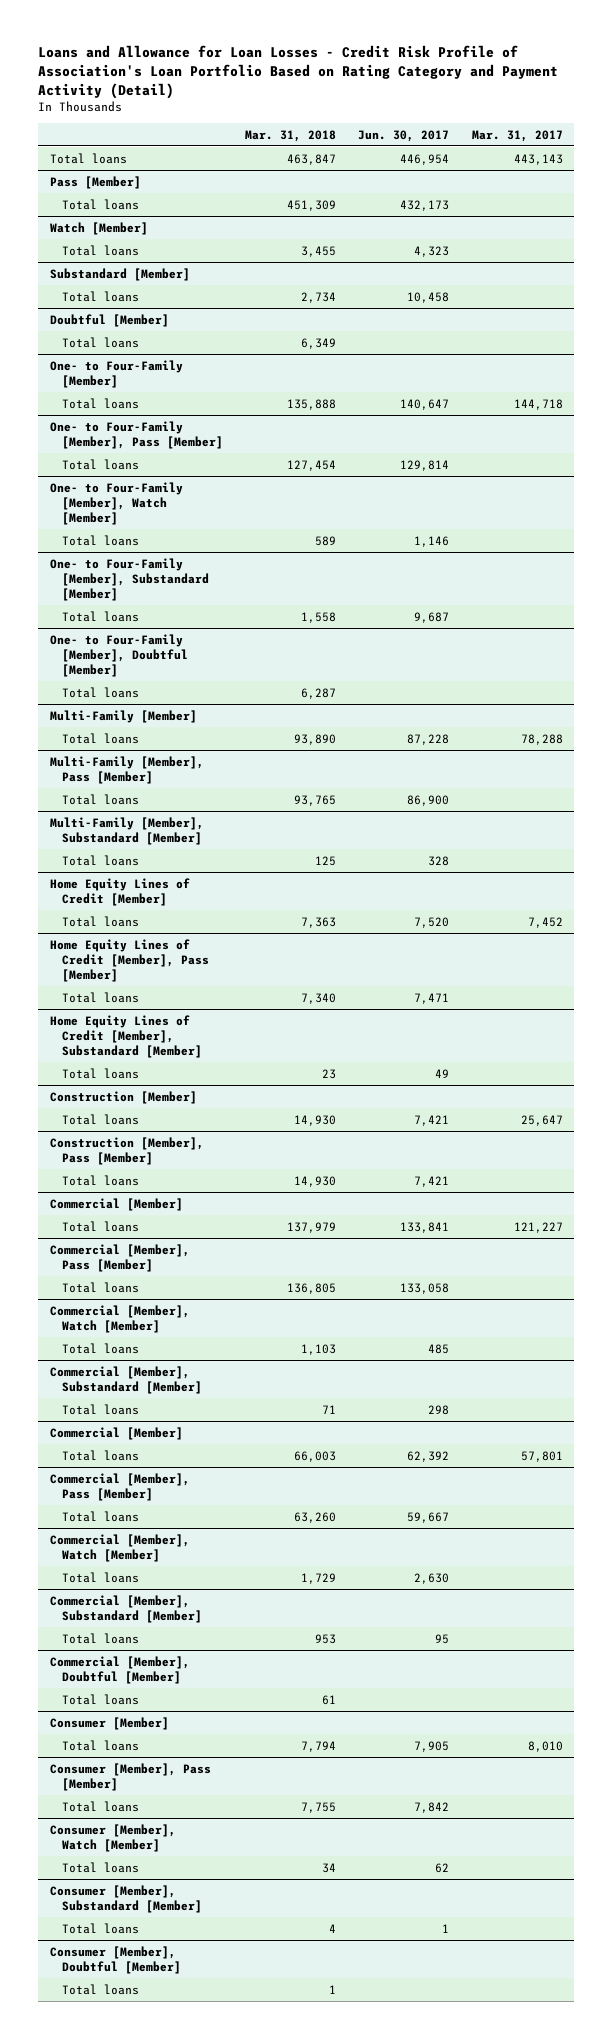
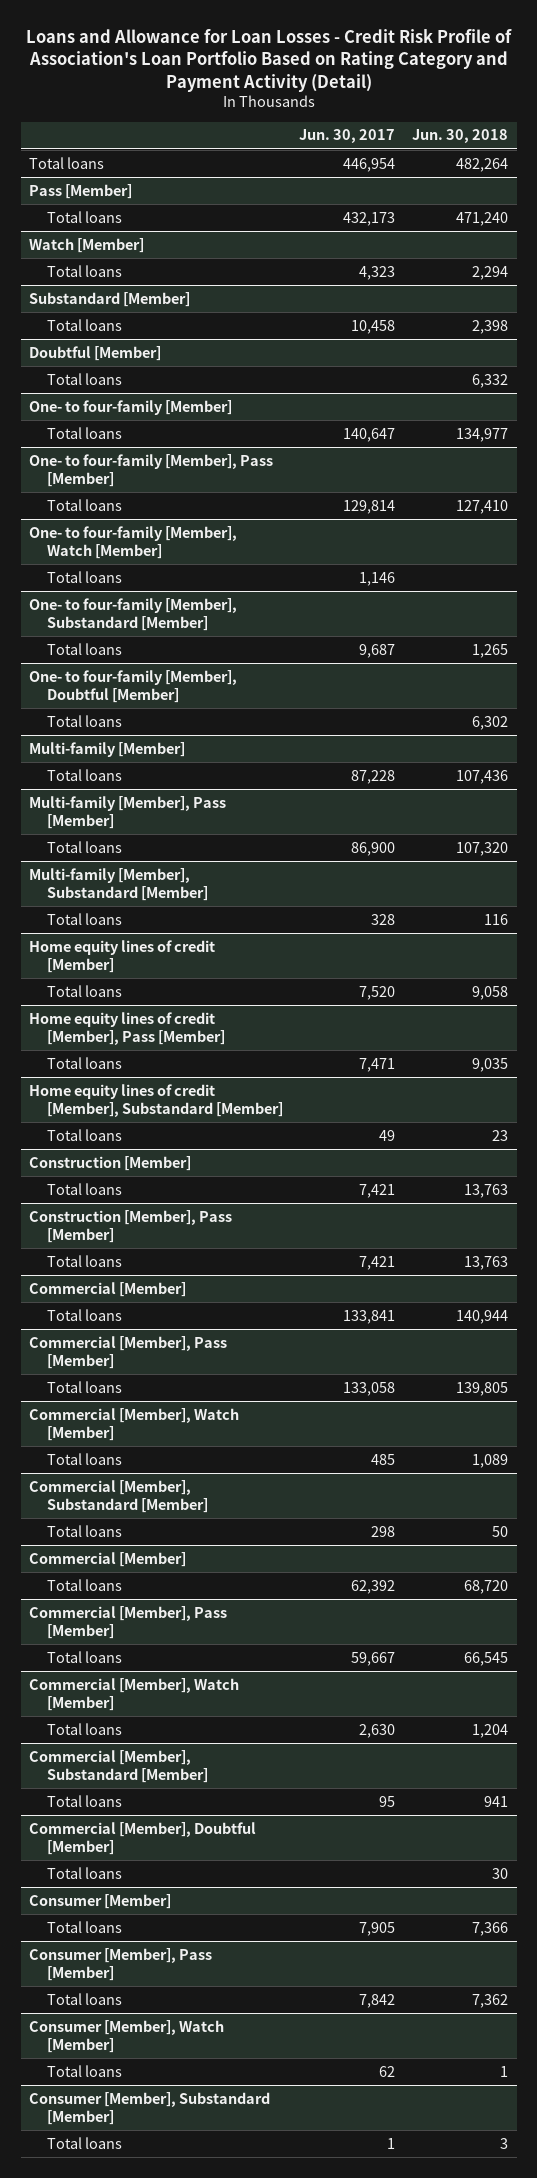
[245,129,337,142] Mar. 31, 2018 -> none
[471,129,563,142] Mar. 31, 2017 -> none
none -> [412,129,509,144] Jun. 30, 2018
[49,359,183,388] One- to Four-Family [Member] -> [29,399,233,415] One- to four-family [Member]
[49,420,223,449] One- to Four-Family [Member], Pass [Member] -> [29,453,274,487] One- to four-family [Member], Pass [Member]
[49,481,183,526] One- to Four-Family [Member], Watch [Member] -> [29,525,238,559] One- to four-family [Member], Watch [Member]
[49,557,209,602] One- to Four-Family [Member], Substandard [Member] -> [29,597,238,631] One- to four-family [Member], Substandard [Member]
[49,633,188,678] One- to Four-Family [Member], Doubtful [Member] -> [29,669,238,703] One- to four-family [Member], Doubtful [Member]
[49,709,197,723] Multi-Family [Member] -> [29,741,186,757] Multi-family [Member]
[49,755,204,784] Multi-Family [Member], Pass [Member] -> [29,795,227,829] Multi-family [Member], Pass [Member]
[49,816,204,845] Multi-Family [Member], Substandard [Member] -> [29,867,208,901] Multi-family [Member], Substandard [Member]
[49,877,190,906] Home Equity Lines of Credit [Member] -> [29,939,216,973] Home equity lines of credit [Member]
[49,938,209,983] Home Equity Lines of Credit [Member], Pass [Member] -> [29,1011,225,1045] Home equity lines of credit [Member], Pass [Member]
[49,1014,202,1059] Home Equity Lines of Credit [Member], Substandard [Member] -> [29,1083,283,1117] Home equity lines of credit [Member], Substandard [Member]
[49,1945,181,1974] Consumer [Member], Doubtful [Member] -> none
[61,1983,139,1995] Total loans -> none

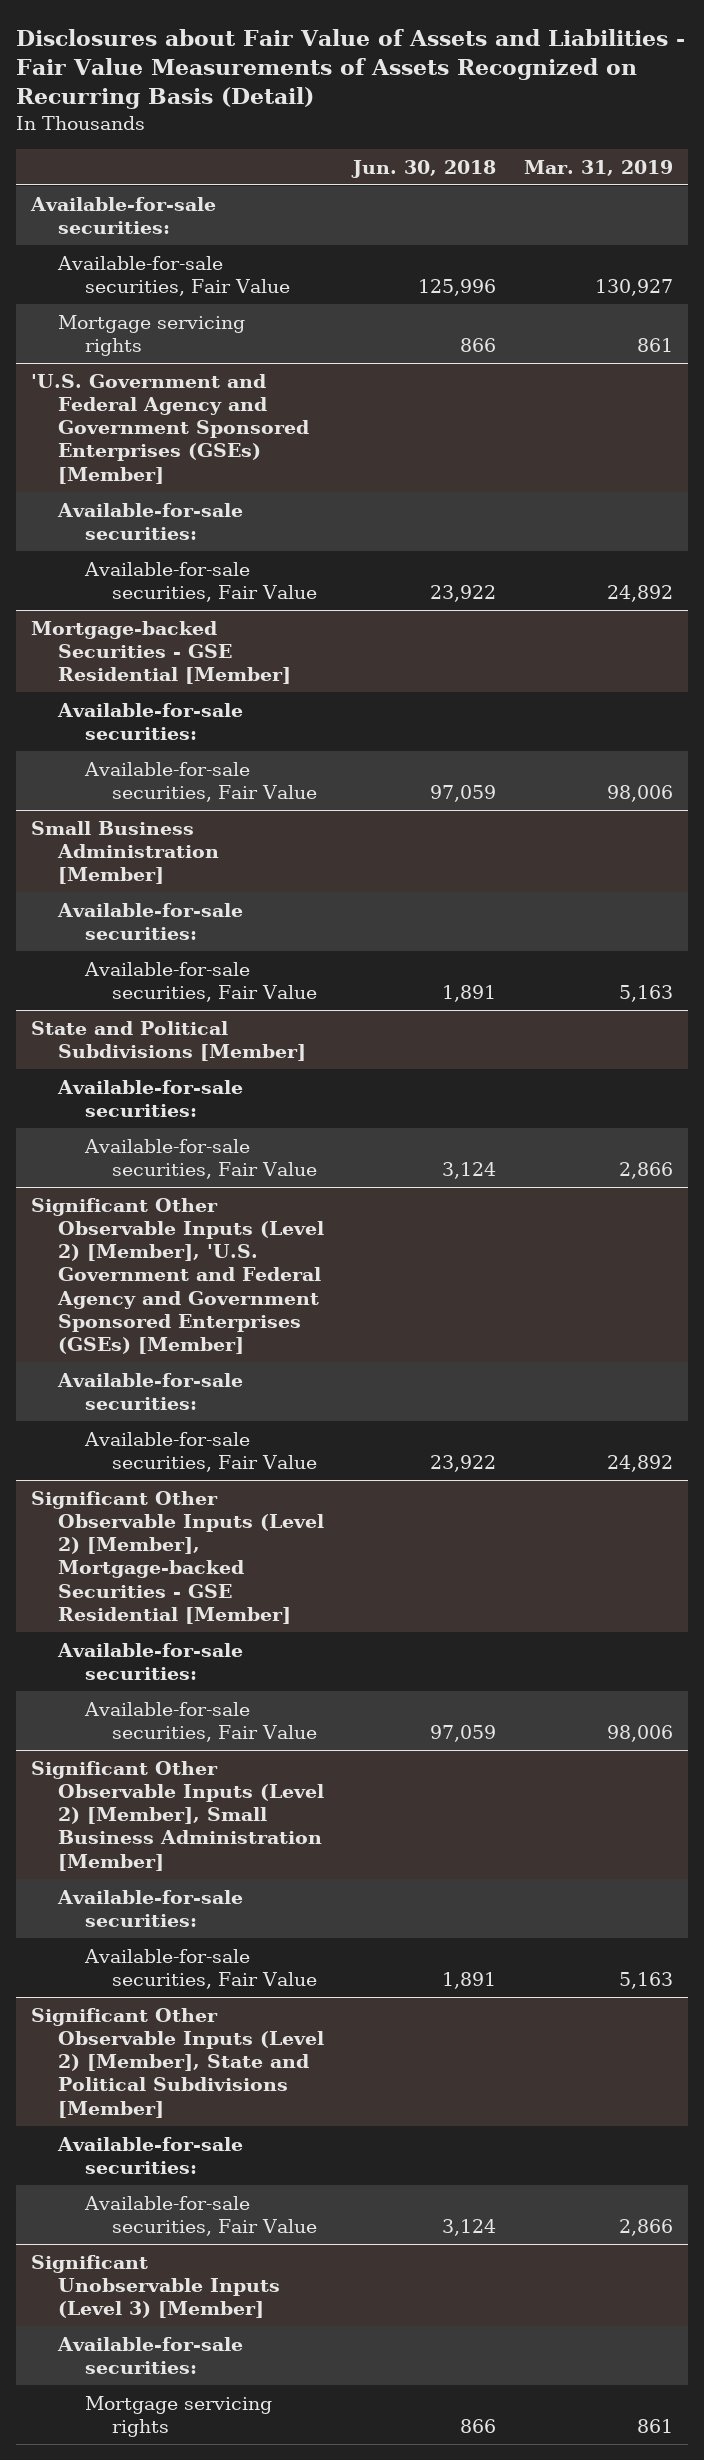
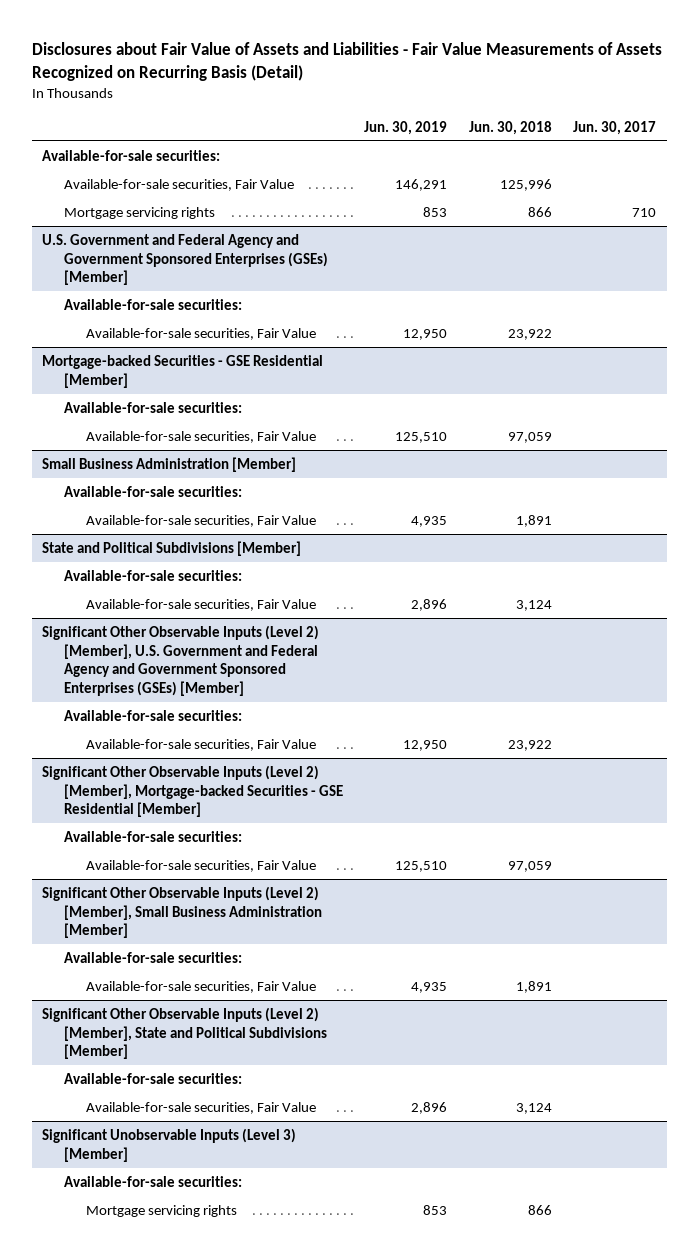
[524,159,674,176] Mar. 31, 2019 -> none
none -> [364,120,448,135] Jun. 30, 2019
none -> [572,120,656,135] Jun. 30, 2017
[30,373,309,484] 'U.S. Government and Federal Agency and Government Sponsored Enterprises (GSEs) [Member] -> [42,233,329,286] U.S. Government and Federal Agency and Government Sponsored Enterprises (GSEs) [Member]
[30,1197,324,1354] Significant Other Observable Inputs (Level 2) [Member], 'U.S. Government and Federal Agency and Government Sponsored Enterprises (GSEs) [Member] -> [42,624,320,696] Significant Other Observable Inputs (Level 2) [Member], U.S. Government and Federal Agency and Government Sponsored Enterprises (GSEs) [Member]

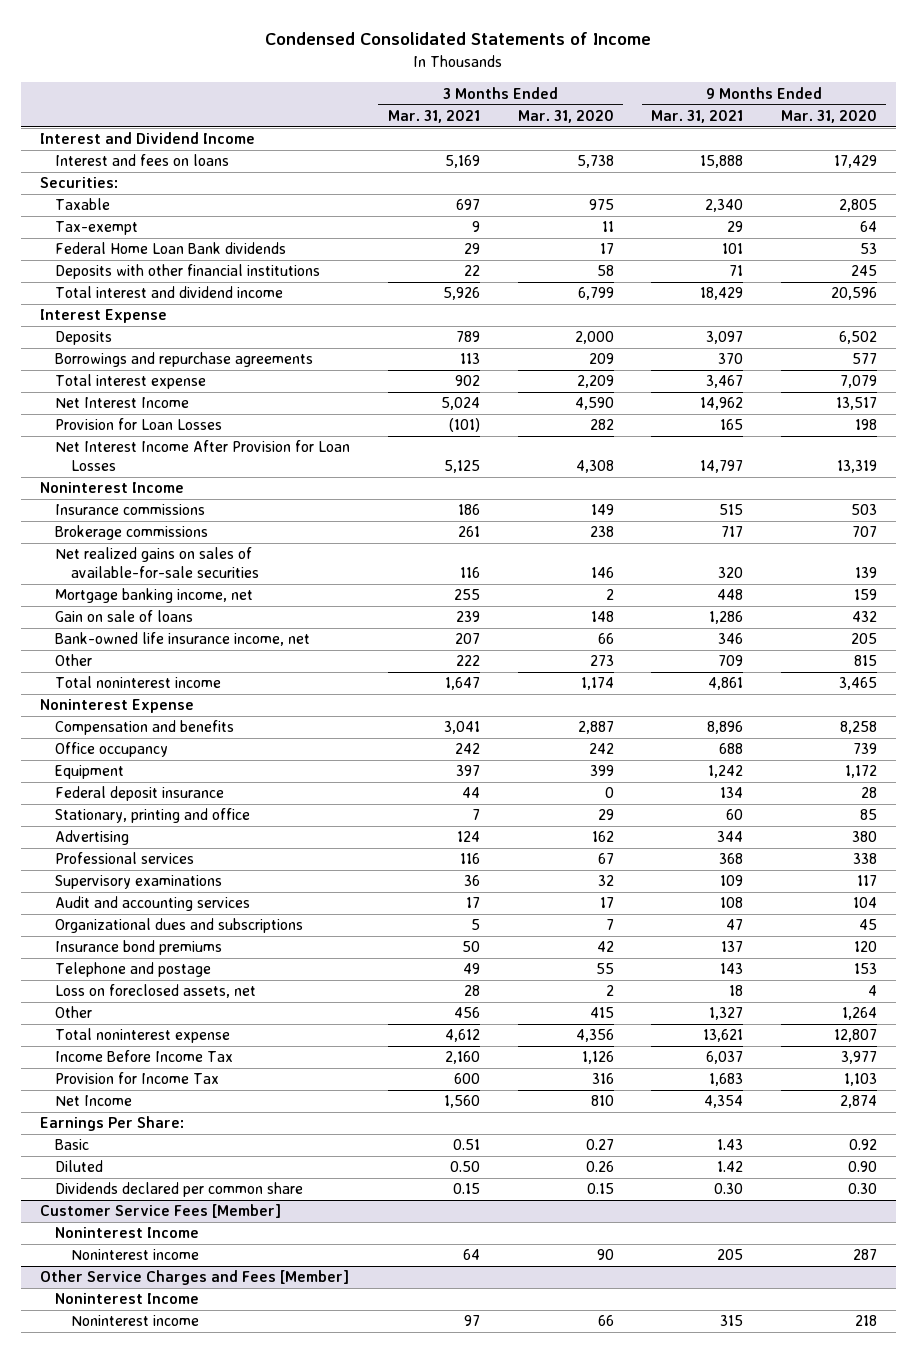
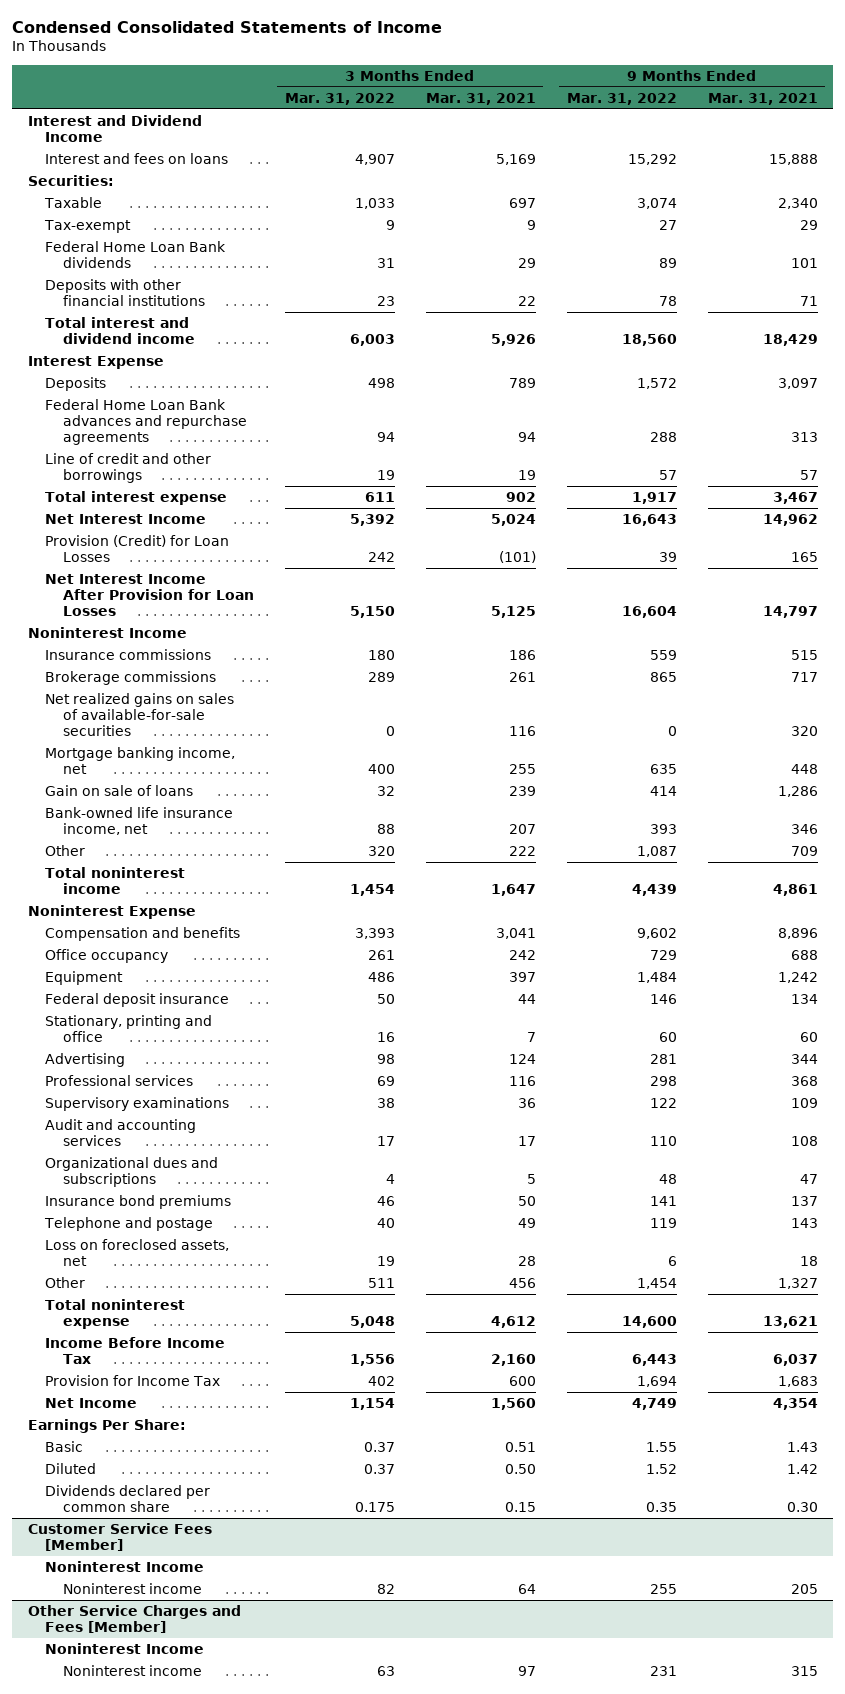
[517,109,614,123] Mar. 31, 2020 -> none
[780,109,877,123] Mar. 31, 2020 -> none
none -> [284,92,395,105] Mar. 31, 2022
none -> [566,92,677,105] Mar. 31, 2022
[55,352,314,368] Borrowings and repurchase agreements -> [45,398,247,446] Federal Home Loan Bank advances and repurchase agreements
[459,353,480,365] 113 -> [517,432,536,443] 94
[718,353,744,365] 370 -> [790,432,818,443] 313
none -> [45,452,212,484] Line of credit and other borrowings
[55,418,223,431] Provision for Loan Losses -> [45,534,230,563] Provision (Credit) for Loan Losses

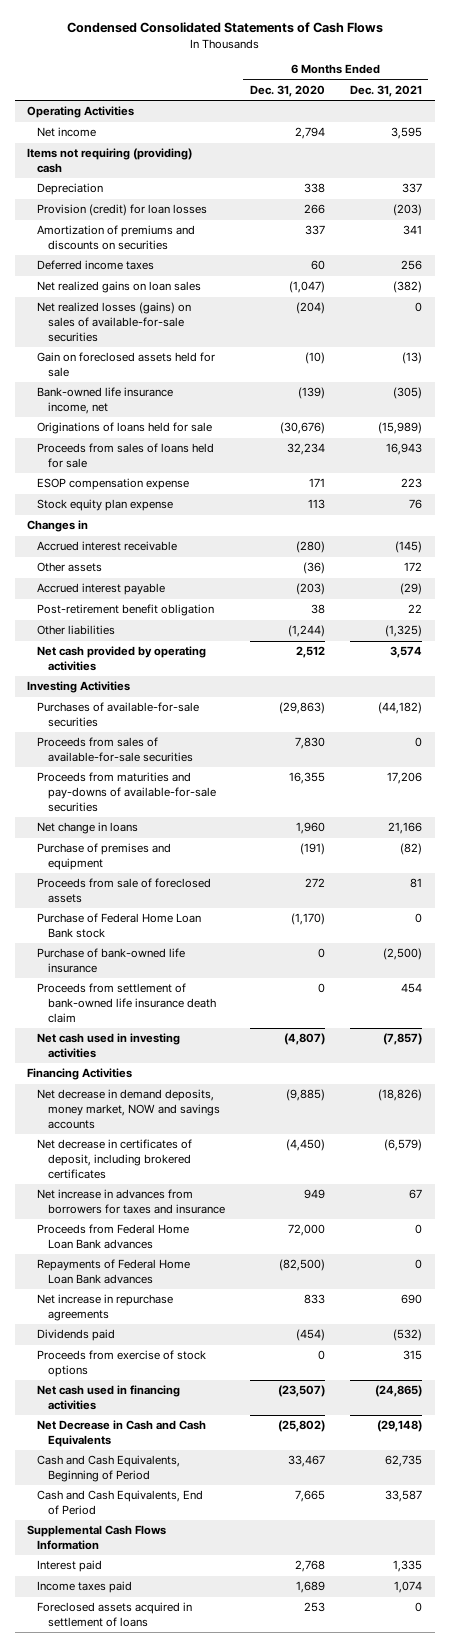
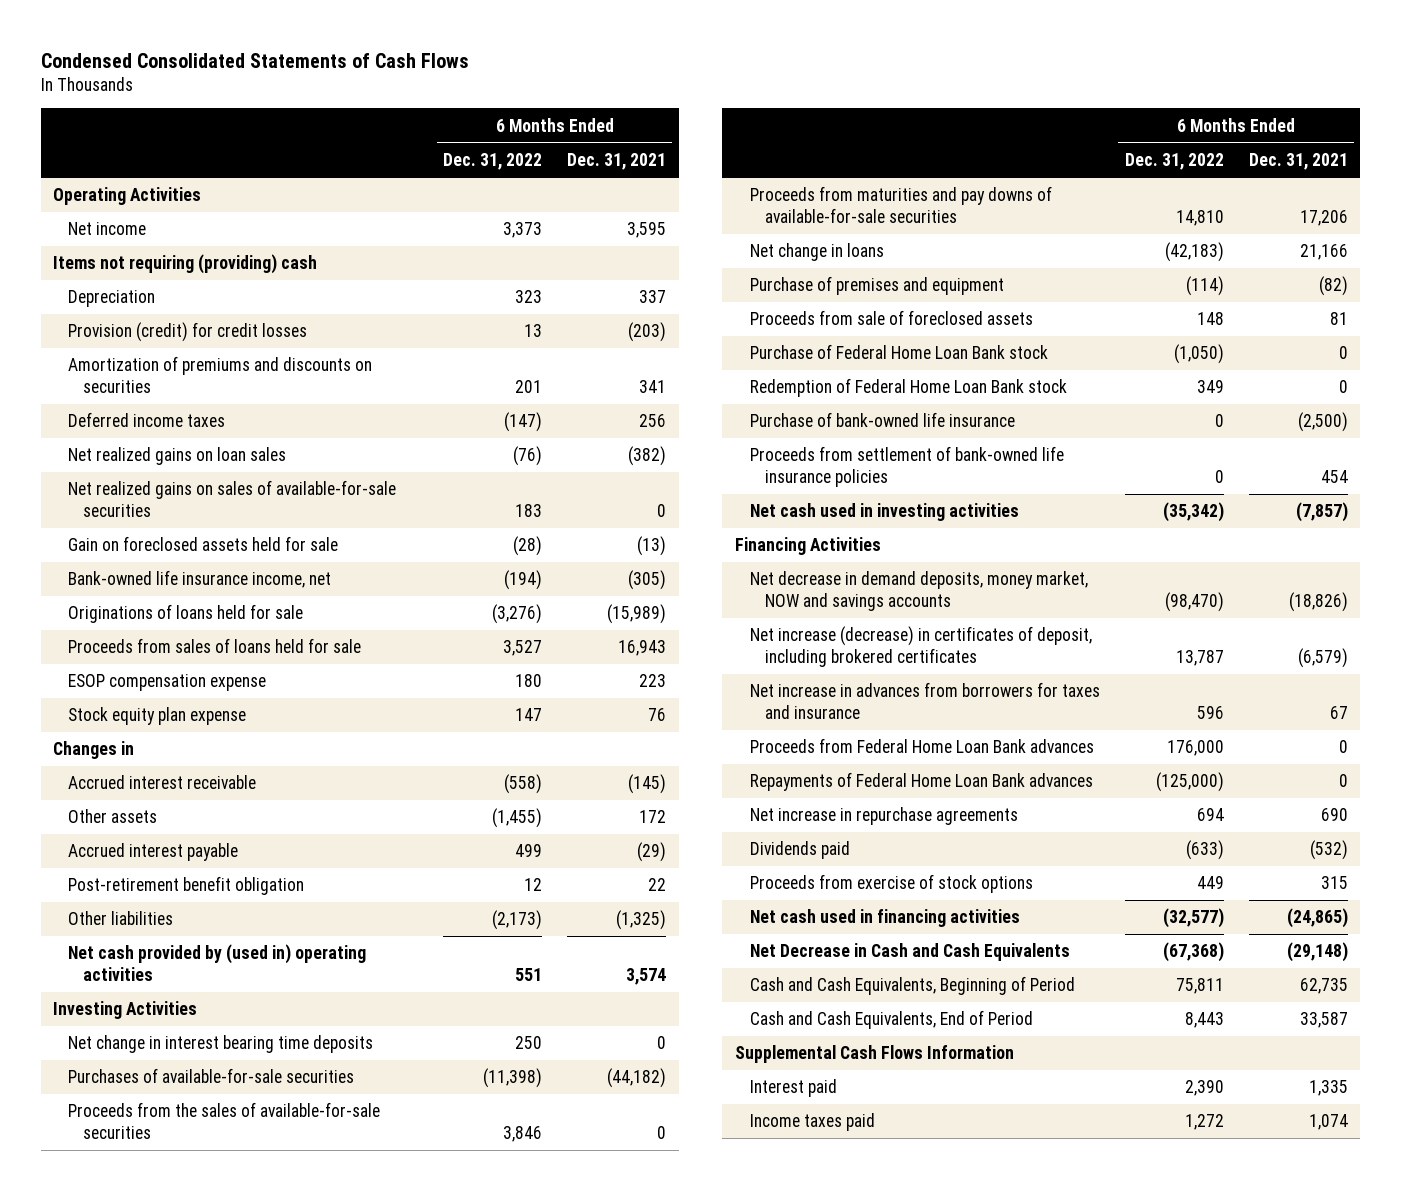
[249,85,325,98] Dec. 31, 2020 -> none
none -> [443,153,543,171] Dec. 31, 2022
[37,204,208,217] Provision (credit) for loan losses -> [68,322,308,343] Provision (credit) for credit losses
[37,302,192,342] Net realized losses (gains) on sales of available-for-sale securities -> [68,480,397,518] Net realized gains on sales of available-for-sale securities
[37,646,207,671] Net cash provided by operating activities -> [68,944,367,982] Net cash provided by (used in) operating activities
none -> [68,1035,374,1054] Net change in interest bearing time deposits
[37,737,193,762] Proceeds from sales of available-for-sale securities -> [68,1102,381,1140] Proceeds from the sales of available-for-sale securities
[37,772,216,812] Proceeds from maturities and pay-downs of available-for-sale securities -> [749,186,1052,224] Proceeds from maturities and pay downs of available-for-sale securities
none -> [749,378,1067,398] Redemption of Federal Home Loan Bank stock
[37,983,216,1023] Proceeds from settlement of bank-owned life insurance death claim -> [749,446,1064,488] Proceeds from settlement of bank-owned life insurance policies
[37,1139,193,1179] Net decrease in certificates of deposit, including brokered certificates -> [749,626,1092,668] Net increase (decrease) in certificates of deposit, including brokered certificates
[37,1602,193,1627] Foreclosed assets acquired in settlement of loans -> none

